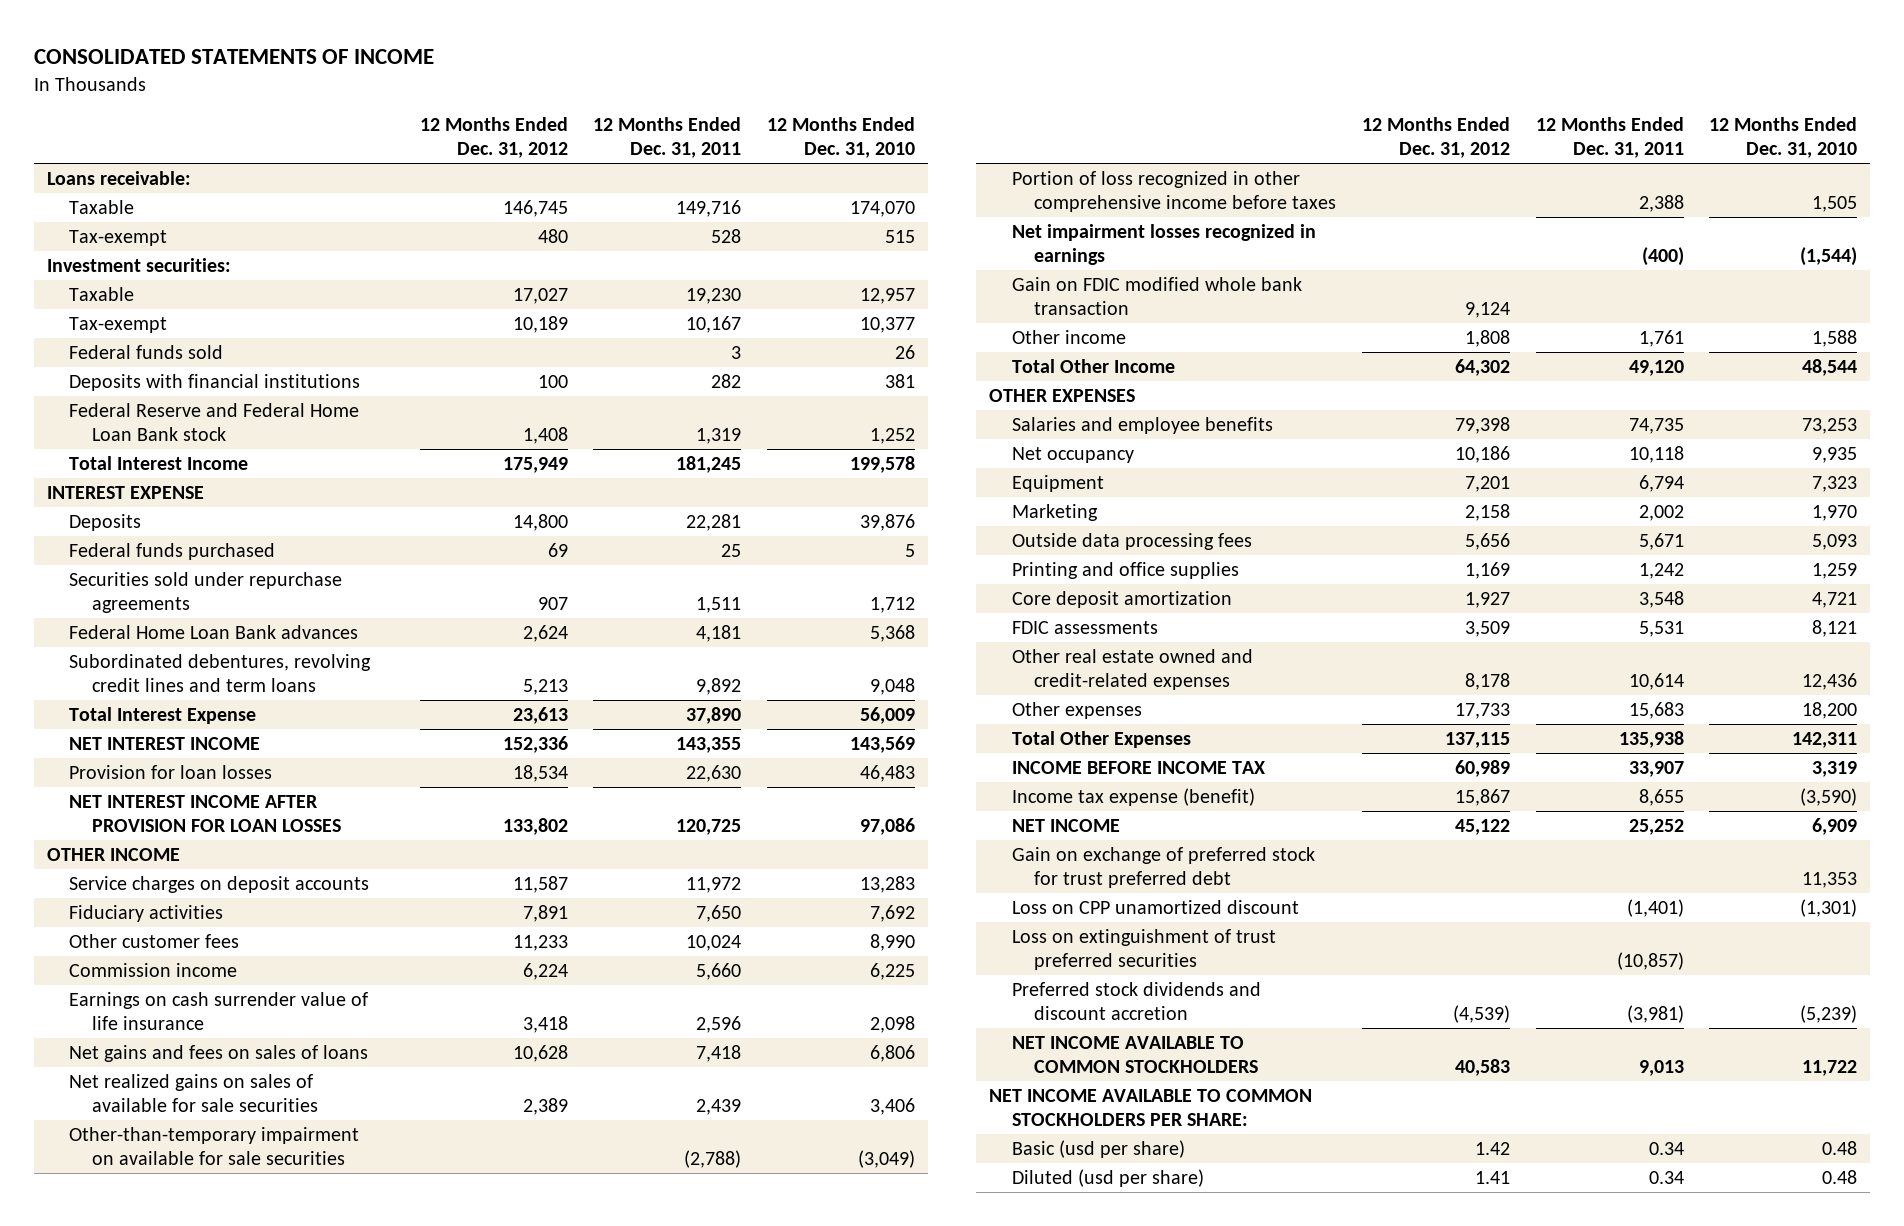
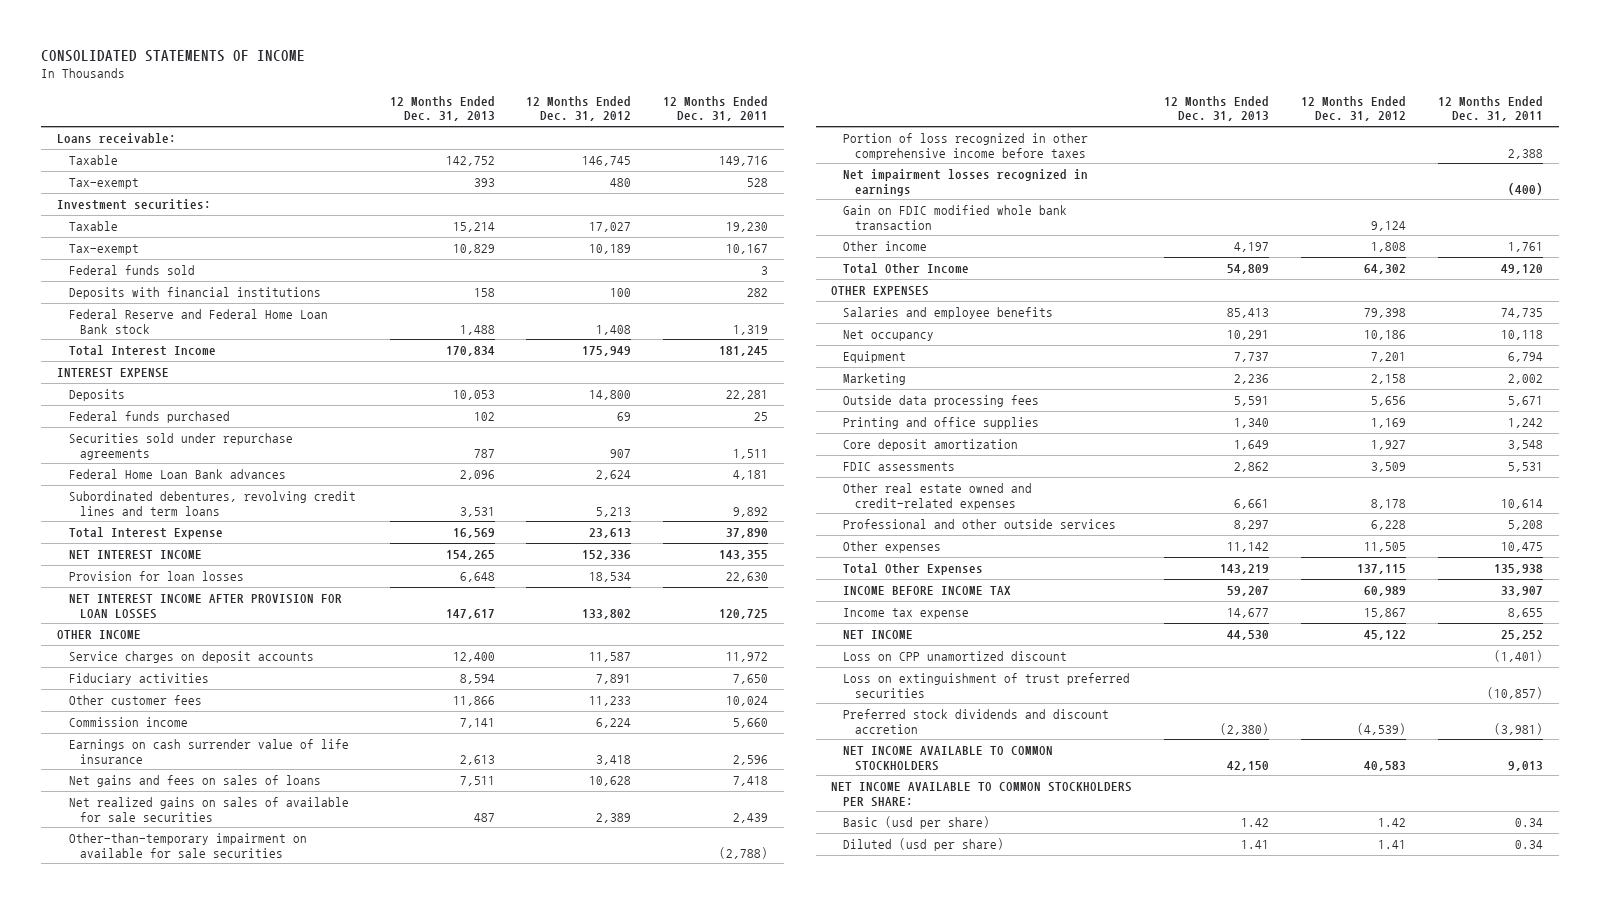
[766,117,915,159] 12 Months Ended Dec. 31, 2010 -> none
none -> [389,95,495,122] 12 Months Ended Dec. 31, 2013
none -> [843,518,1117,529] Professional and other outside services
[1454,703,1510,720] 17,733 -> [1364,541,1407,552] 11,505
[1628,702,1684,720] 15,683 -> [1500,541,1543,552] 10,475
[1011,788,1255,807] Income tax expense (benefit) -> [843,607,970,619] Income tax expense
[1011,847,1315,888] Gain on exchange of preferred stock for trust preferred debt -> none

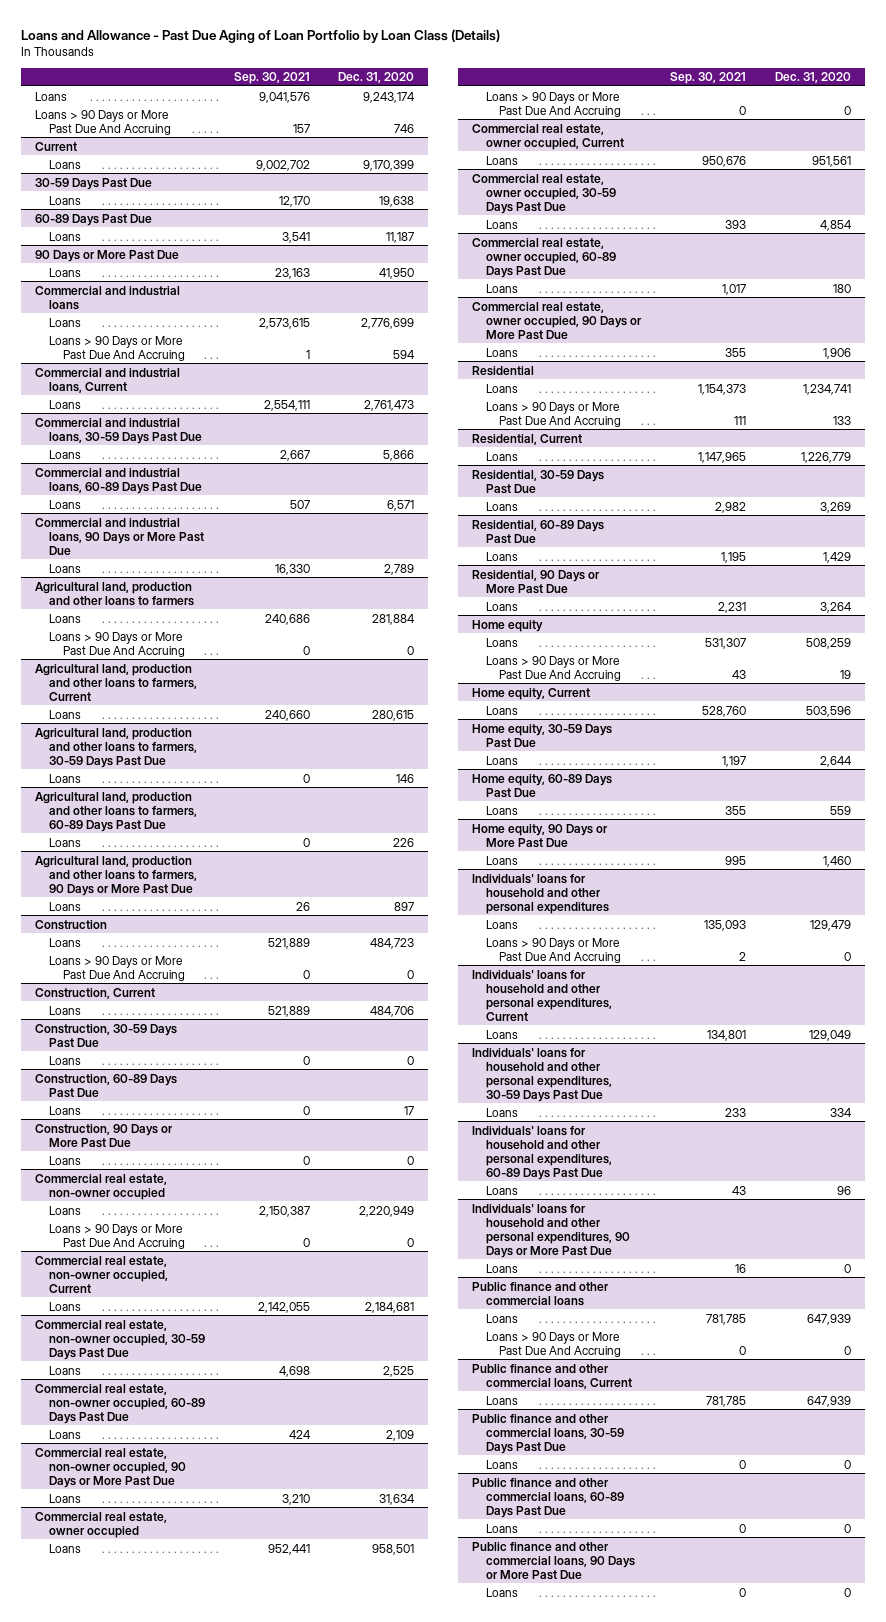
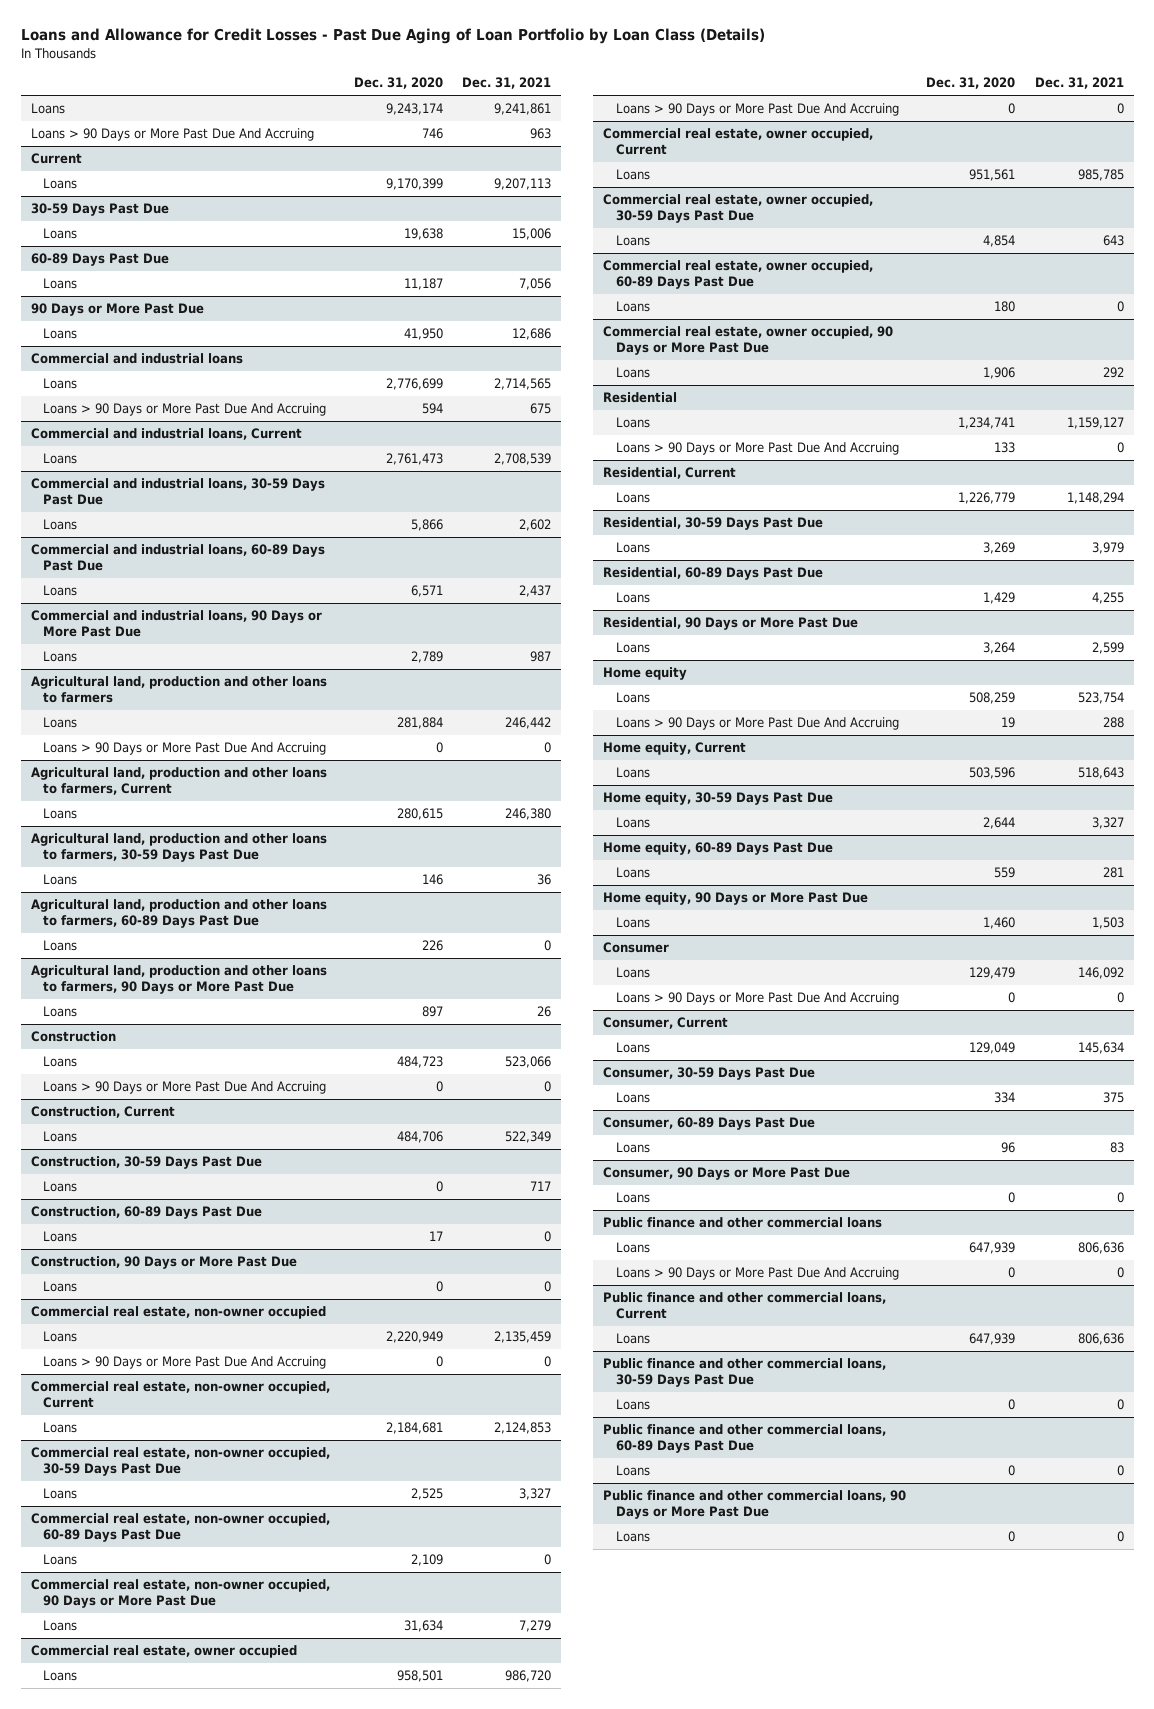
[21,28,501,43] Loans and Allowance - Past Due Aging of Loan Portfolio by Loan Class (Details) -> [20,28,765,45] Loans and Allowance for Credit Losses - Past Due Aging of Loan Portfolio by Loan Class (Details)
[233,72,310,85] Sep. 30, 2021 -> none
none -> [462,77,552,90] Dec. 31, 2021
[472,873,609,914] Individuals' loans for household and other personal expenditures -> [603,942,670,954] Consumer
[472,969,612,1021] Individuals' loans for household and other personal expenditures, Current -> none
none -> [603,1017,729,1030] Consumer, Current
[472,1047,612,1102] Individuals' loans for household and other personal expenditures, 30-59 Days Past Due -> none
none -> [603,1067,816,1081] Consumer, 30-59 Days Past Due
[472,1125,612,1180] Individuals' loans for household and other personal expenditures, 60-89 Days Past Due -> none
none -> [603,1117,816,1131] Consumer, 60-89 Days Past Due
[472,1203,630,1258] Individuals' loans for household and other personal expenditures, 90 Days or More Past Due -> none
none -> [603,1167,851,1181] Consumer, 90 Days or More Past Due

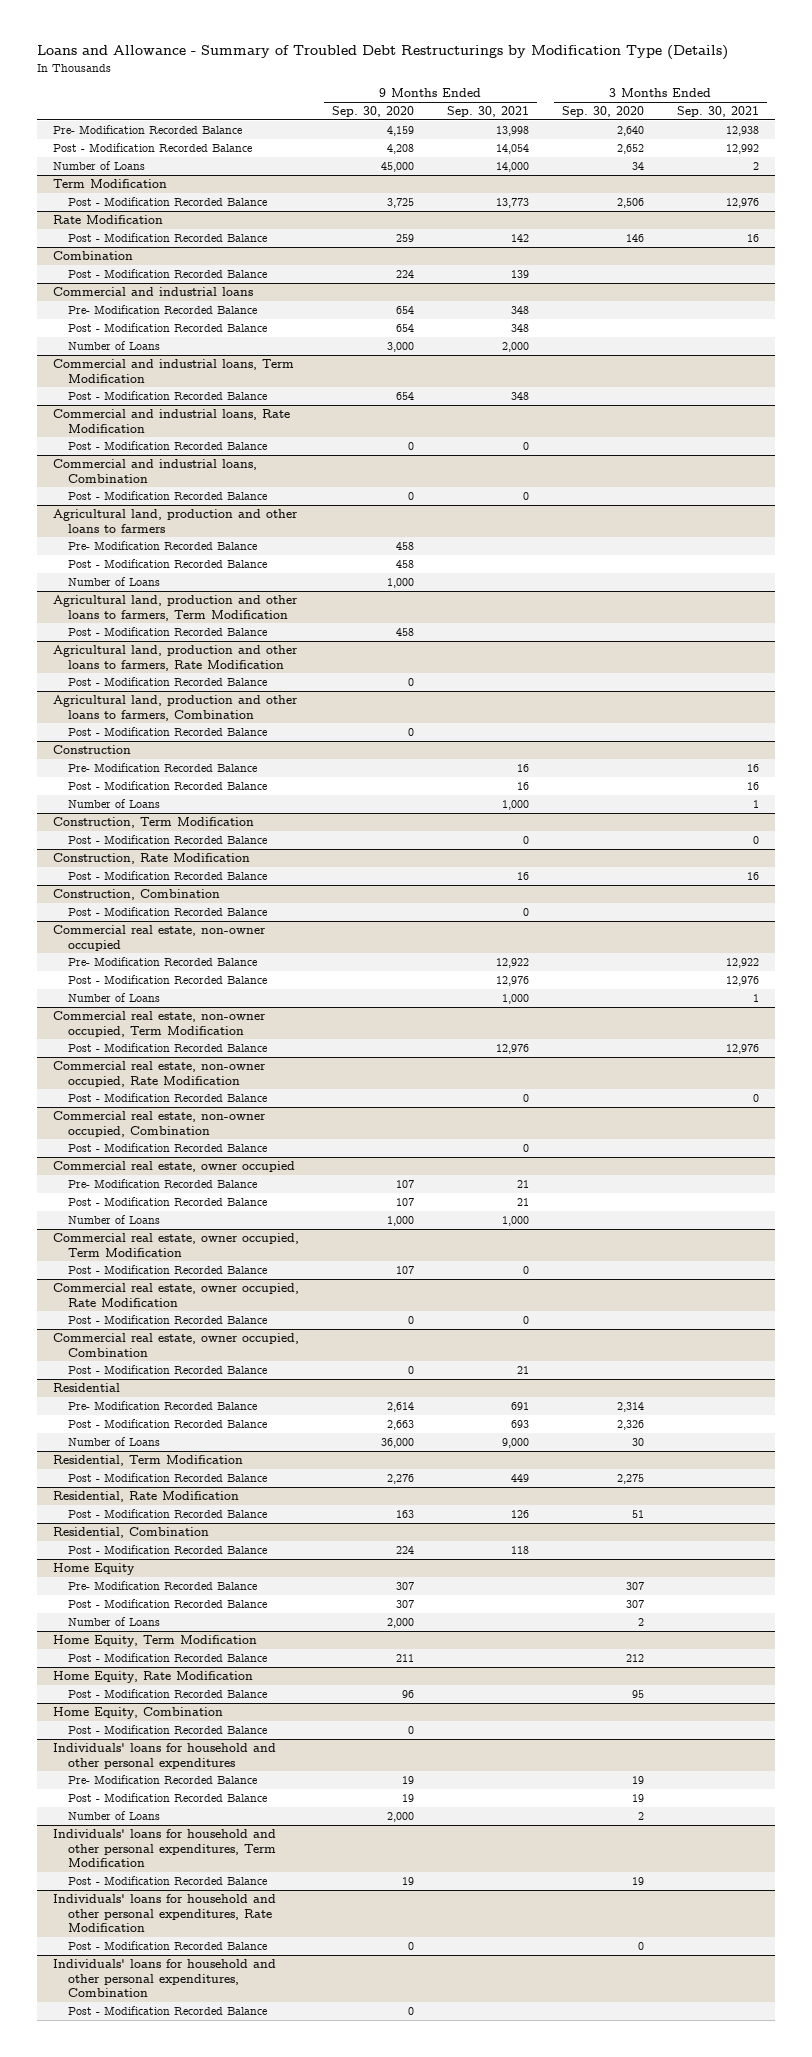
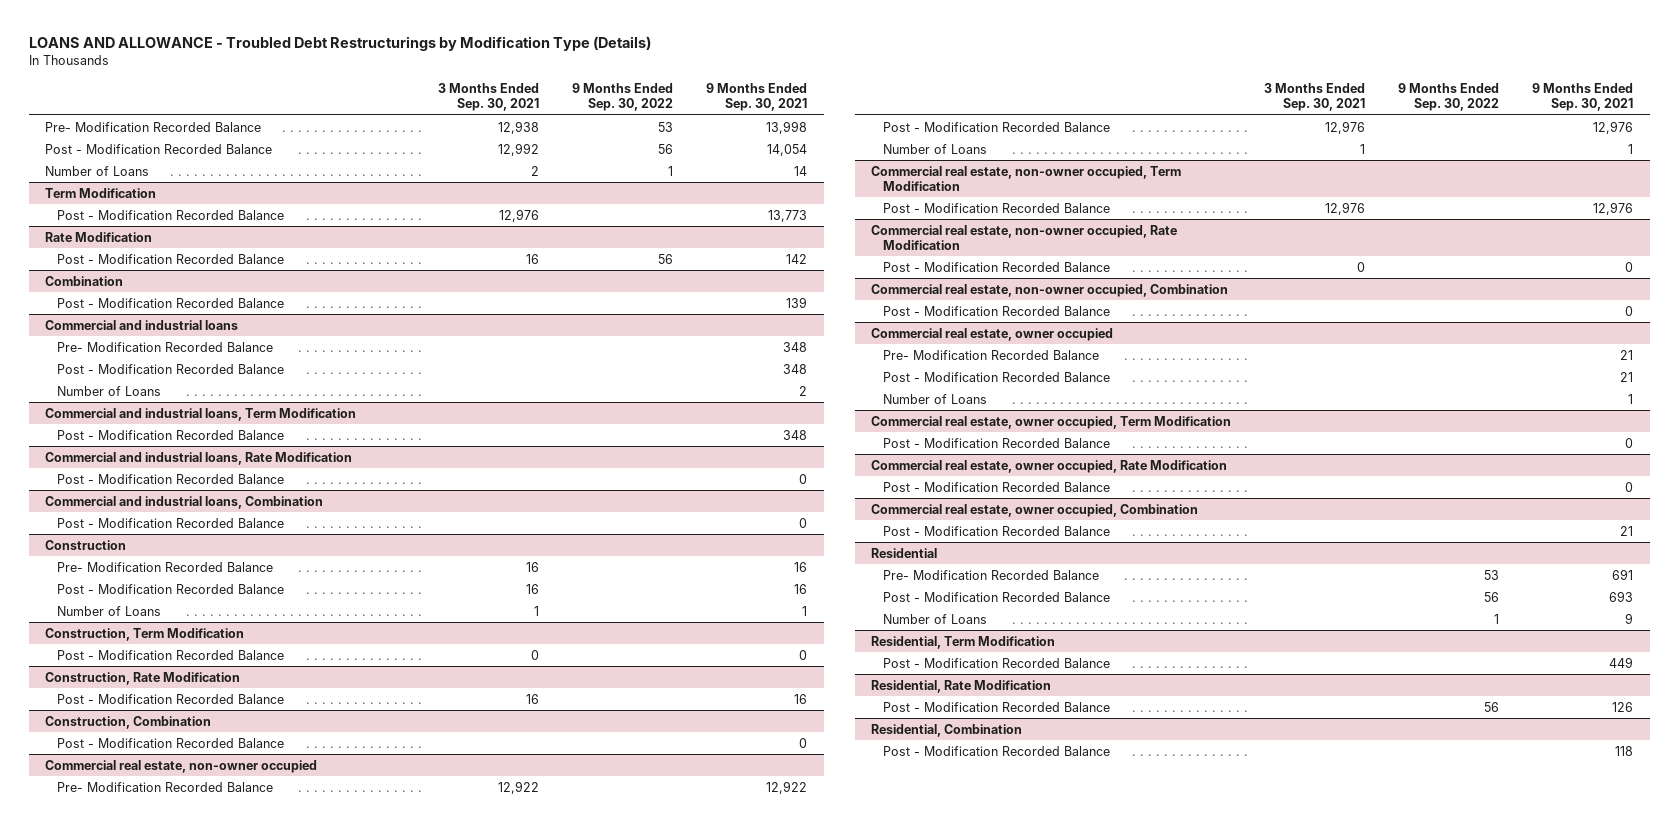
[36,45,728,61] Loans and Allowance - Summary of Troubled Debt Restructurings by Modification Type (Details) -> [28,36,651,52] LOANS AND ALLOWANCE - Troubled Debt Restructurings by Modification Type (Details)
[331,106,414,118] Sep. 30, 2020 -> none
[561,106,644,118] Sep. 30, 2020 -> none
none -> [572,82,674,111] 9 Months Ended Sep. 30, 2022
[495,162,529,173] 14,000 -> [794,165,808,176] 14
[501,342,529,353] 2,000 -> [799,385,808,396] 2
[52,509,298,533] Agricultural land, production and other loans to farmers -> none
[67,541,257,551] Pre- Modification Recorded Balance -> none
[67,559,267,569] Post - Modification Recorded Balance -> none
[67,577,160,587] Number of Loans -> none
[52,595,298,621] Agricultural land, production and other loans to farmers, Term Modification -> none
[67,627,267,637] Post - Modification Recorded Balance -> none
[52,645,298,671] Agricultural land, production and other loans to farmers, Rate Modification -> none
[67,677,267,687] Post - Modification Recorded Balance -> none
[52,695,298,721] Agricultural land, production and other loans to farmers, Combination -> none
[67,727,267,737] Post - Modification Recorded Balance -> none
[501,800,529,811] 1,000 -> [802,605,808,616] 1
[501,994,529,1005] 1,000 -> [1628,143,1634,154] 1
[501,1216,529,1227] 1,000 -> [1628,393,1634,404] 1
[501,1438,529,1449] 9,000 -> [1625,612,1634,624] 9
[52,1563,135,1576] Home Equity -> none
[67,1581,257,1591] Pre- Modification Recorded Balance -> none
[67,1599,267,1609] Post - Modification Recorded Balance -> none
[67,1617,160,1627] Number of Loans -> none
[52,1635,257,1648] Home Equity, Term Modification -> none
[67,1653,267,1663] Post - Modification Recorded Balance -> none
[52,1671,253,1684] Home Equity, Rate Modification -> none
[67,1689,267,1699] Post - Modification Recorded Balance -> none
[52,1707,223,1720] Home Equity, Combination -> none
[67,1725,267,1735] Post - Modification Recorded Balance -> none
[52,1743,276,1769] Individuals' loans for household and other personal expenditures -> none
[67,1775,257,1785] Pre- Modification Recorded Balance -> none
[67,1793,267,1803] Post - Modification Recorded Balance -> none
[67,1811,160,1821] Number of Loans -> none
[52,1829,276,1867] Individuals' loans for household and other personal expenditures, Term Modification -> none
[67,1876,267,1886] Post - Modification Recorded Balance -> none
[52,1894,276,1932] Individuals' loans for household and other personal expenditures, Rate Modification -> none
[67,1941,267,1951] Post - Modification Recorded Balance -> none
[52,1959,276,1997] Individuals' loans for household and other personal expenditures, Combination -> none
[67,2006,267,2016] Post - Modification Recorded Balance -> none

